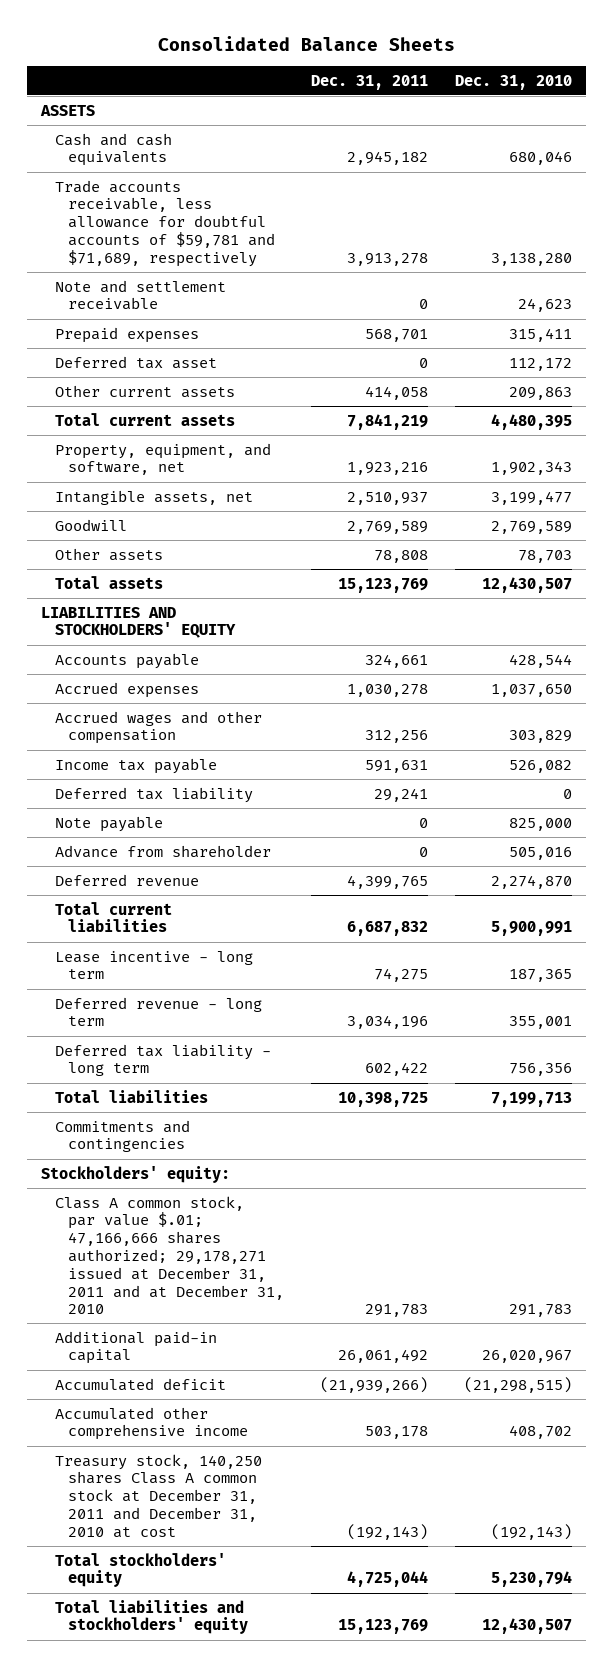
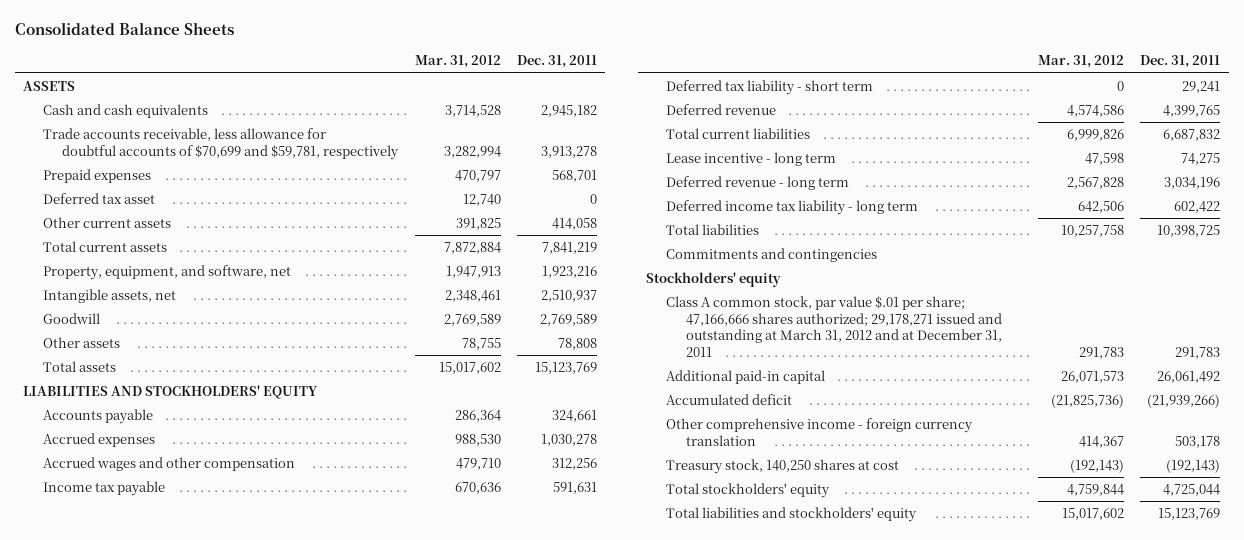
[455,74,573,90] Dec. 31, 2010 -> none
none -> [414,55,501,69] Mar. 31, 2012
[54,279,226,311] Note and settlement receivable -> none
[54,179,276,267] Trade accounts receivable, less allowance for doubtful accounts of $59,781 and $71,689, respectively -> [42,127,400,160] Trade accounts receivable, less allowance for doubtful accounts of $70,699 and $59,781, respectively
[54,815,163,832] Note payable -> none
[54,844,271,858] Advance from shareholder -> none
[54,786,253,803] Deferred tax liability -> [666,79,874,95] Deferred tax liability - short term
[54,1043,271,1077] Deferred tax liability - long term -> [666,199,919,215] Deferred income tax liability - long term
[40,1165,230,1183] Stockholders' equity: -> [646,271,782,287] Stockholders' equity
[54,1195,285,1315] Class A common stock, par value $.01; 47,166,666 shares authorized; 29,178,271 issued at December 31, 2011 and at December 31, 2010 -> [666,295,1002,357] Class A common stock, par value $.01 per share; 47,166,666 shares authorized; 29,178,271 issued and outstanding at March 31, 2012 and at December 31, 2011
[54,1406,249,1441] Accumulated other comprehensive income -> [666,417,974,446] Other comprehensive income - foreign currency translation
[54,1453,262,1538] Treasury stock, 140,250 shares Class A common stock at December 31, 2011 and December 31, 2010 at cost -> [666,458,900,474] Treasury stock, 140,250 shares at cost

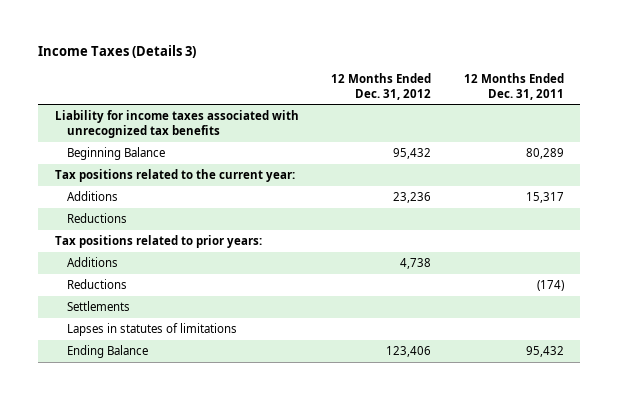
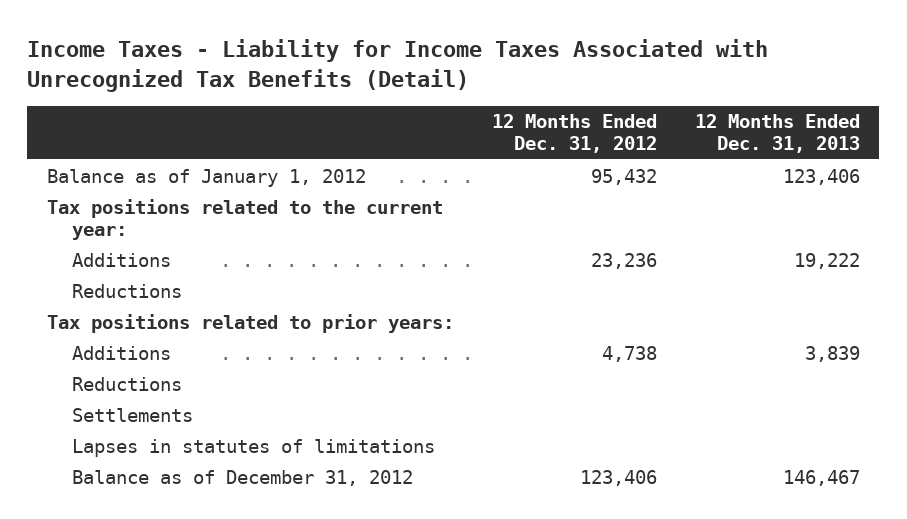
[38,45,197,59] Income Taxes (Details 3) -> [27,39,769,92] Income Taxes - Liability for Income Taxes Associated with Unrecognized Tax Benefits (Detail)
[463,72,564,100] 12 Months Ended Dec. 31, 2011 -> none
none -> [695,114,861,154] 12 Months Ended Dec. 31, 2013
[54,109,299,138] Liability for income taxes associated with unrecognized tax benefits -> none
[66,146,165,160] Beginning Balance -> [46,168,366,187] Balance as of January 1, 2012
[66,344,148,358] Ending Balance -> [72,469,414,486] Balance as of December 31, 2012

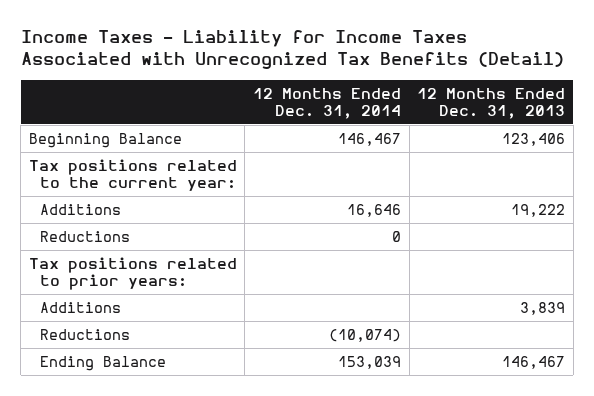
[491,114,657,154] 12 Months Ended Dec. 31, 2012 -> none
none -> [252,87,401,119] 12 Months Ended Dec. 31, 2014
[46,168,366,187] Balance as of January 1, 2012 -> [28,133,182,149] Beginning Balance
[72,407,194,422] Settlements -> none
[72,438,436,457] Lapses in statutes of limitations -> none
[72,469,414,486] Balance as of December 31, 2012 -> [39,356,166,372] Ending Balance

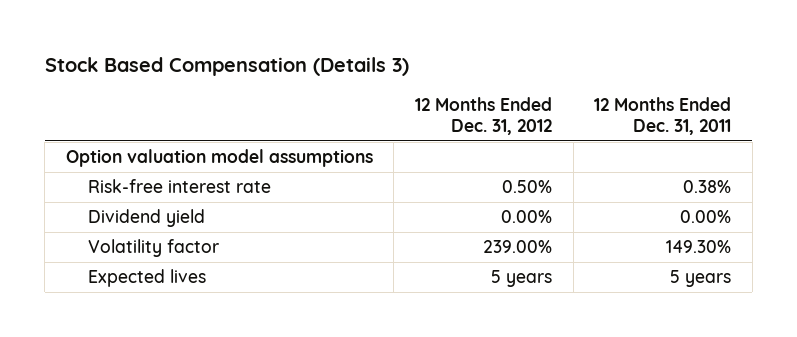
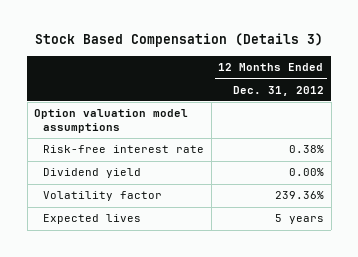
[594,96,732,136] 12 Months Ended Dec. 31, 2011 -> none
[502,180,553,194] 0.50% -> [288,145,324,154] 0.38%
[483,240,553,254] 239.00% -> [274,191,324,200] 239.36%

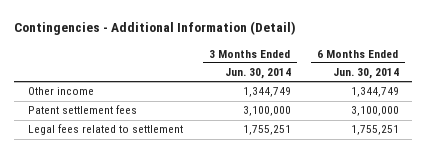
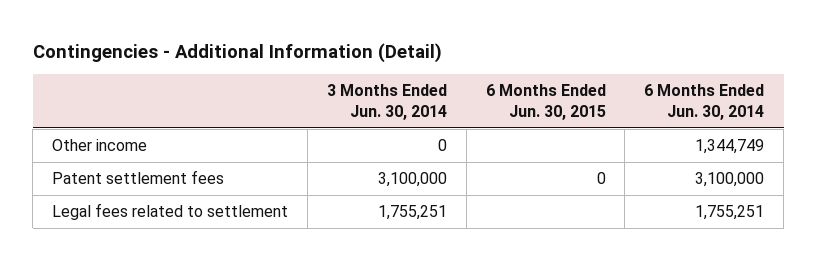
none -> [485,83,606,120] 6 Months Ended Jun. 30, 2015
[242,87,291,98] 1,344,749 -> [437,139,447,152] 0

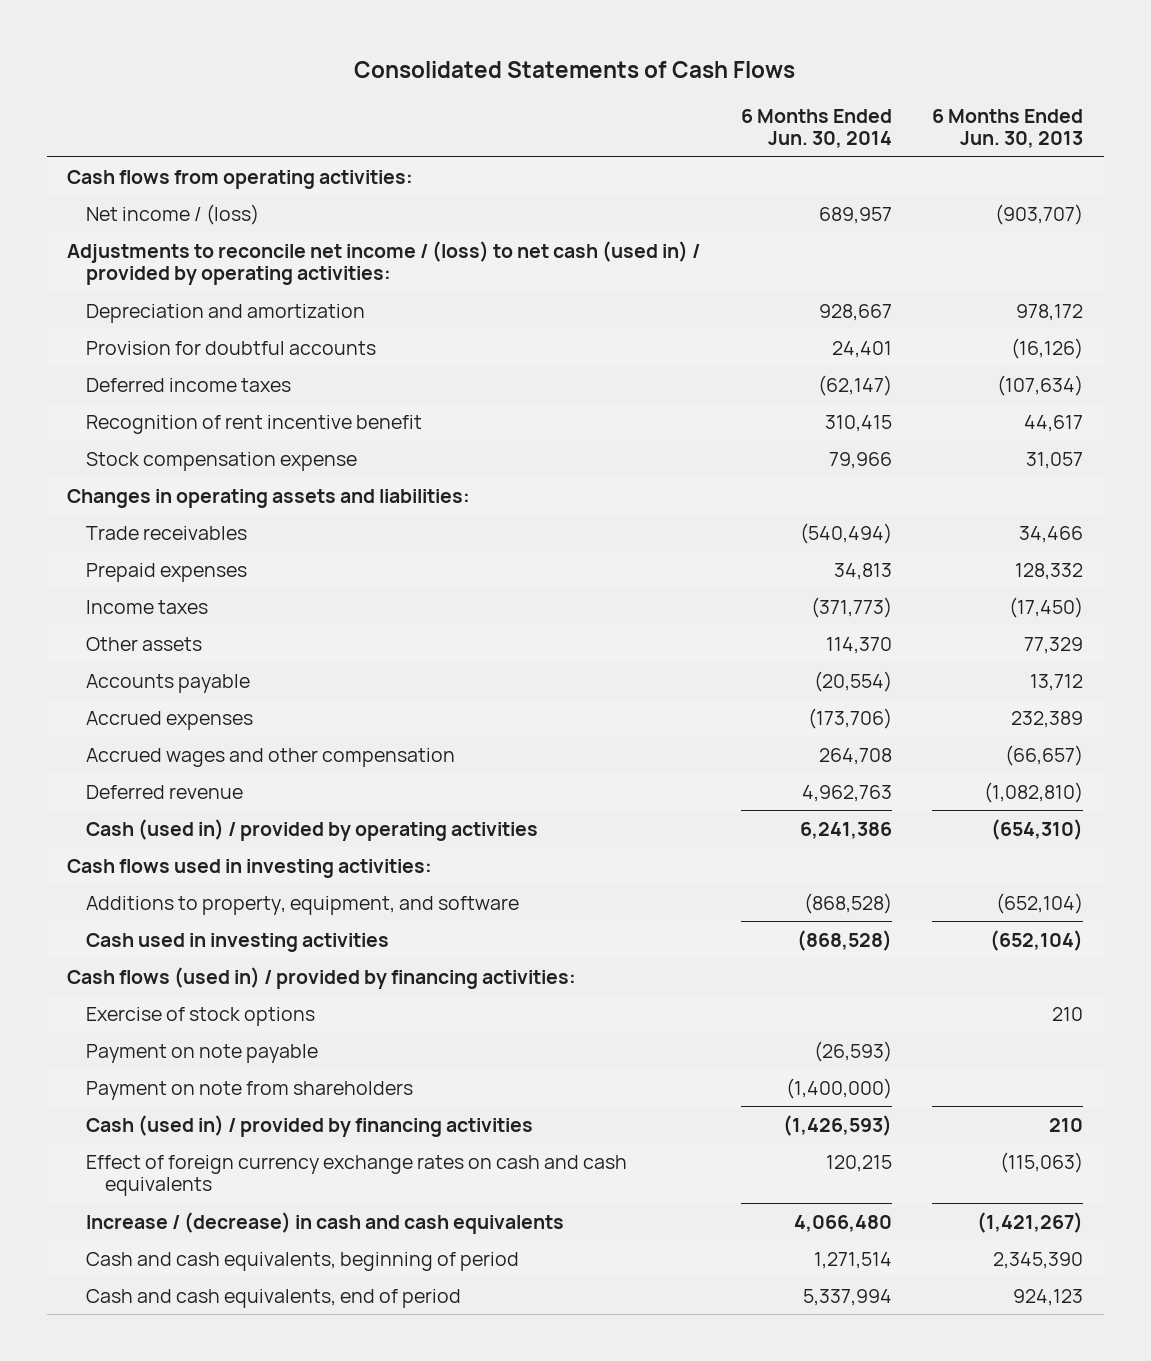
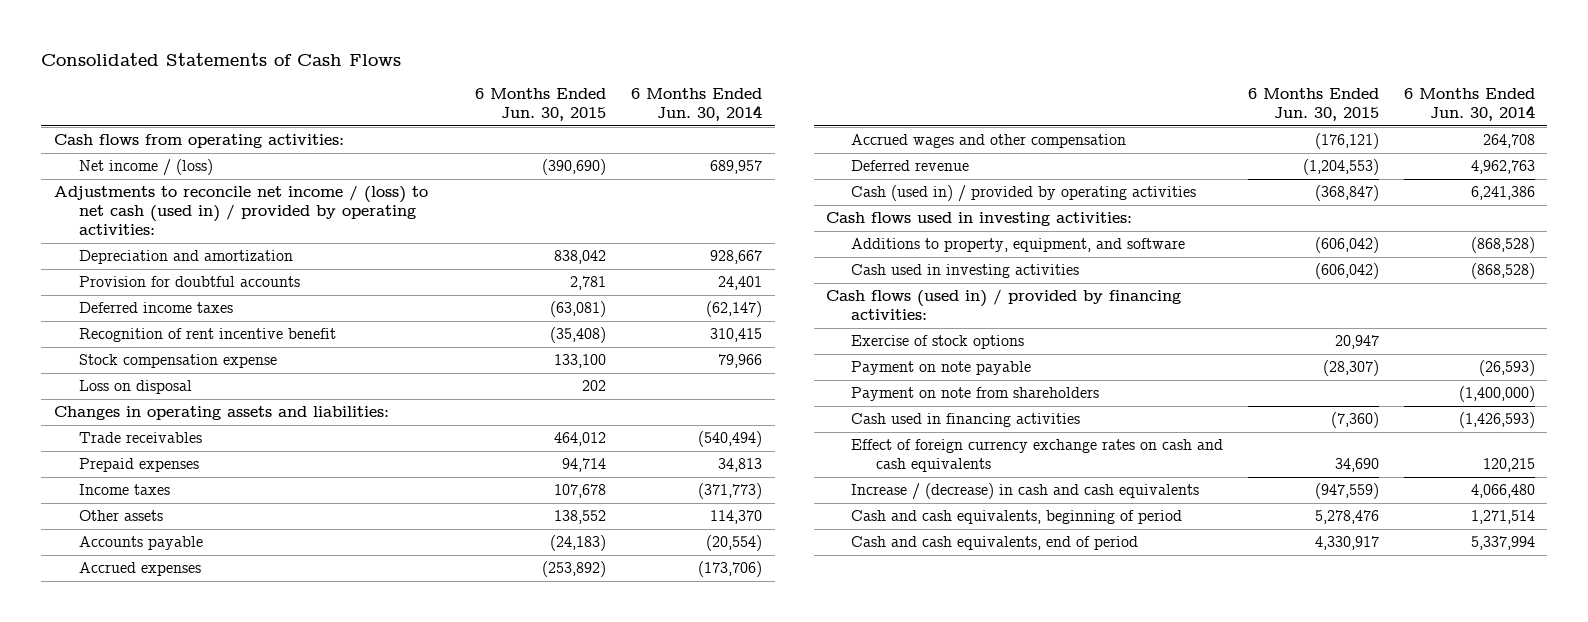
[932,108,1084,149] 6 Months Ended Jun. 30, 2013 -> none
none -> [475,88,607,122] 6 Months Ended Jun. 30, 2015
none -> [78,380,192,395] Loss on disposal
[86,1114,534,1137] Cash (used in) / provided by financing activities -> [850,413,1080,428] Cash used in financing activities

